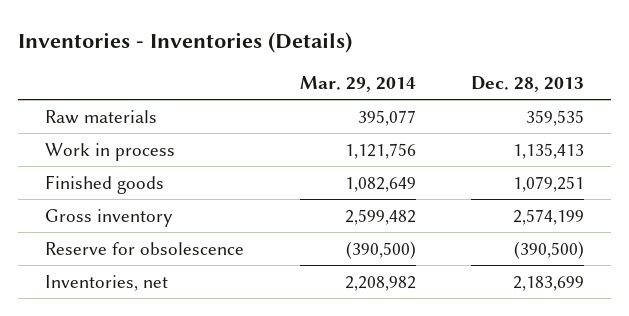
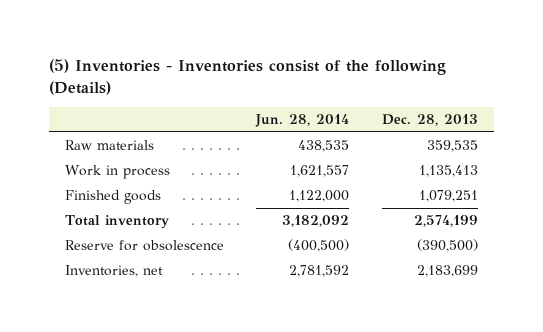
[17,31,352,53] Inventories - Inventories (Details) -> [48,58,446,95] (5) Inventories - Inventories consist of the following (Details)
[299,76,416,93] Mar. 29, 2014 -> none
none -> [255,113,350,127] Jun. 28, 2014
[45,208,174,227] Gross inventory -> [65,215,170,230] Total inventory

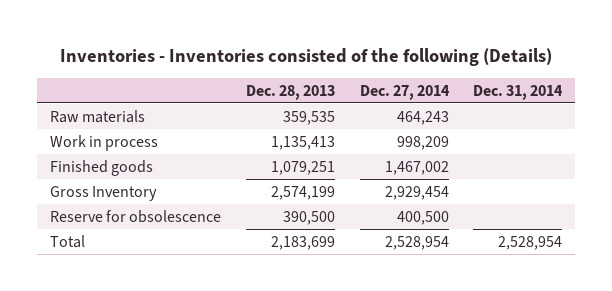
[48,58,446,95] (5) Inventories - Inventories consist of the following (Details) -> [60,47,553,66] Inventories - Inventories consisted of the following (Details)
[255,113,350,127] Jun. 28, 2014 -> none
none -> [359,84,450,100] Dec. 27, 2014
none -> [473,84,564,100] Dec. 31, 2014
[65,215,170,230] Total inventory -> [49,185,157,201] Gross Inventory
[416,239,478,253] (390,500) -> [282,210,335,225] 390,500
[65,265,164,278] Inventories, net -> [49,234,85,248] Total

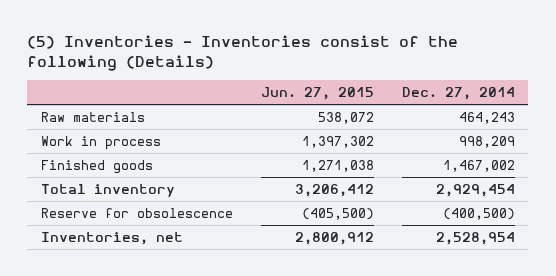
[60,47,553,66] Inventories - Inventories consisted of the following (Details) -> [27,35,459,72] (5) Inventories - Inventories consist of the following (Details)
[245,84,335,100] Dec. 28, 2013 -> none
[473,84,564,100] Dec. 31, 2014 -> none
none -> [260,86,374,100] Jun. 27, 2015
[49,185,157,201] Gross Inventory -> [41,183,176,197] Total inventory
[396,210,449,225] 400,500 -> [442,207,515,220] (400,500)
[49,234,85,248] Total -> [41,231,184,245] Inventories, net

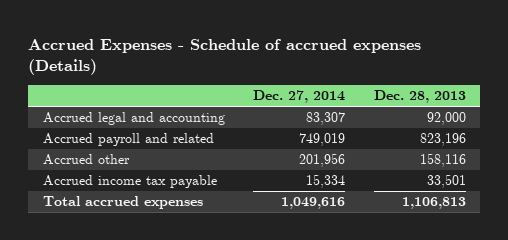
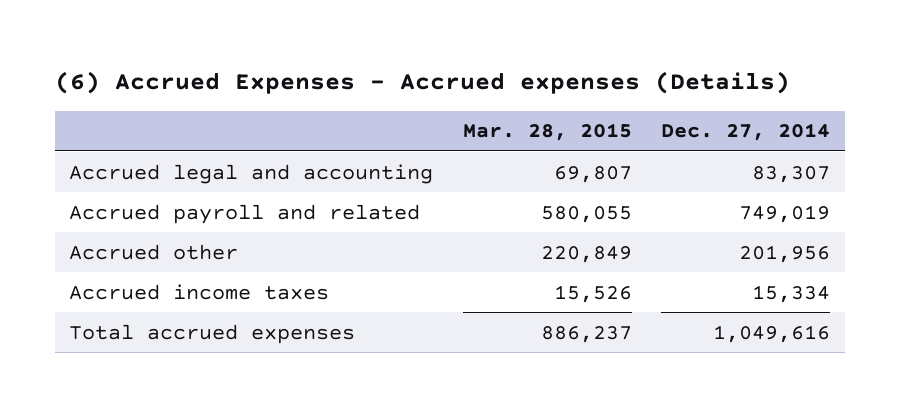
[28,38,422,76] Accrued Expenses - Schedule of accrued expenses (Details) -> [54,70,790,94] (6) Accrued Expenses - Accrued expenses (Details)
[373,90,466,104] Dec. 28, 2013 -> none
none -> [462,123,632,142] Mar. 28, 2015
[42,175,217,189] Accrued income tax payable -> [69,283,330,300] Accrued income taxes

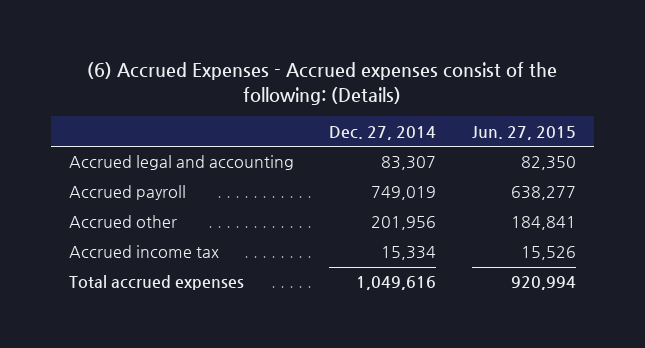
[54,70,790,94] (6) Accrued Expenses - Accrued expenses (Details) -> [87,61,558,105] (6) Accrued Expenses - Accrued expenses consist of the following: (Details)
[462,123,632,142] Mar. 28, 2015 -> none
none -> [471,125,576,140] Jun. 27, 2015
[69,203,421,224] Accrued payroll and related -> [69,185,187,201] Accrued payroll
[69,283,330,300] Accrued income taxes -> [69,245,220,259] Accrued income tax

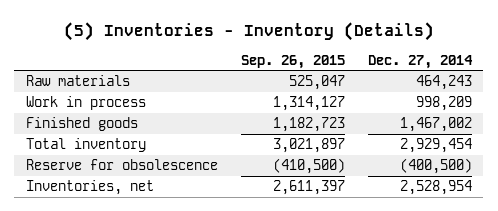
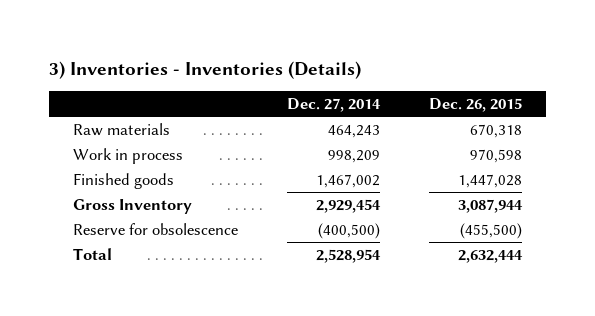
[63,21,434,41] (5) Inventories - Inventory (Details) -> [49,60,362,79] 3) Inventories - Inventories (Details)
[240,54,345,69] Sep. 26, 2015 -> none
none -> [428,98,522,113] Dec. 26, 2015
[25,138,146,153] Total inventory -> [73,198,193,214] Gross Inventory
[25,180,154,196] Inventories, net -> [73,247,113,260] Total

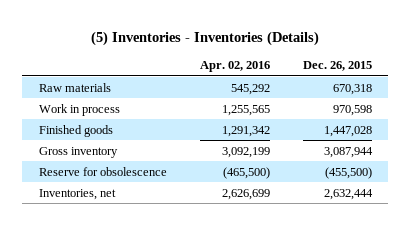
[49,60,362,79] 3) Inventories - Inventories (Details) -> [91,30,320,46] (5) Inventories - Inventories (Details)
[287,98,382,113] Dec. 27, 2014 -> none
none -> [199,61,270,73] Apr. 02, 2016
[73,198,193,214] Gross Inventory -> [38,146,118,158] Gross inventory
[73,247,113,260] Total -> [38,188,116,200] Inventories, net

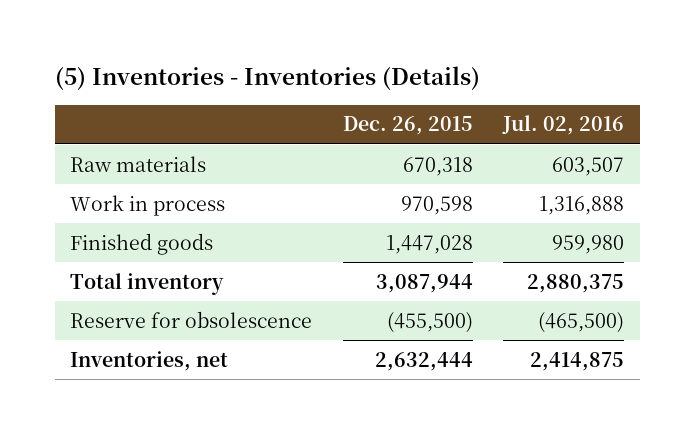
[199,61,270,73] Apr. 02, 2016 -> none
none -> [502,115,625,136] Jul. 02, 2016
[38,146,118,158] Gross inventory -> [70,272,225,295] Total inventory

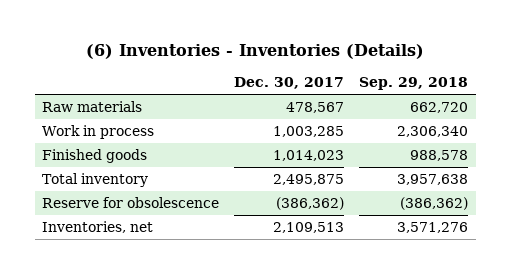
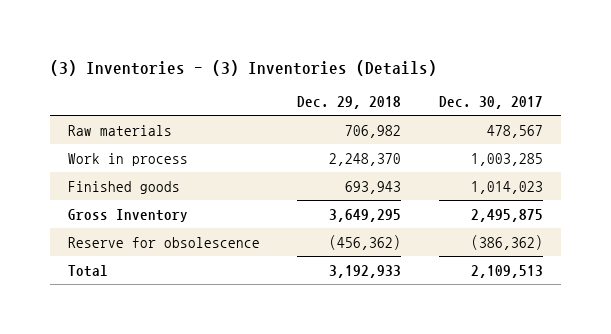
[86,44,425,60] (6) Inventories - Inventories (Details) -> [49,59,437,76] (3) Inventories - (3) Inventories (Details)
[359,77,469,91] Sep. 29, 2018 -> none
none -> [297,95,402,109] Dec. 29, 2018
[42,173,149,188] Total inventory -> [68,208,189,222] Gross Inventory
[42,221,154,234] Inventories, net -> [68,264,109,277] Total

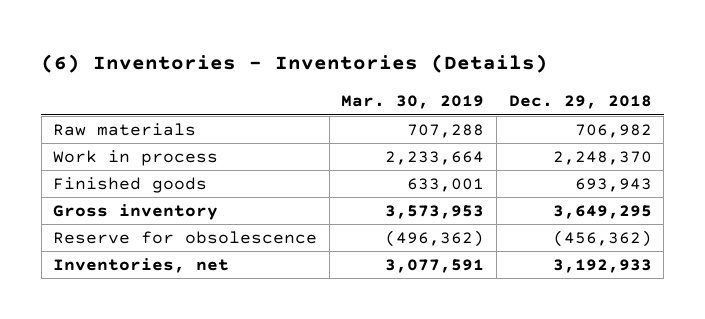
[49,59,437,76] (3) Inventories - (3) Inventories (Details) -> [41,54,549,74] (6) Inventories - Inventories (Details)
[438,95,543,109] Dec. 30, 2017 -> none
none -> [341,95,485,110] Mar. 30, 2019
[68,208,189,222] Gross Inventory -> [53,203,219,220] Gross inventory
[68,264,109,277] Total -> [53,257,230,273] Inventories, net

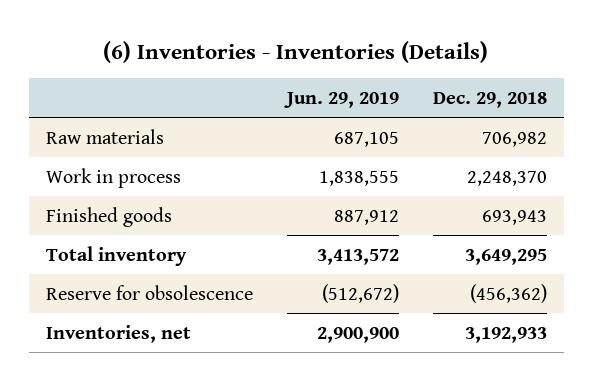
[341,95,485,110] Mar. 30, 2019 -> none
none -> [283,91,399,108] Jun. 29, 2019
[53,203,219,220] Gross inventory -> [45,245,187,266] Total inventory

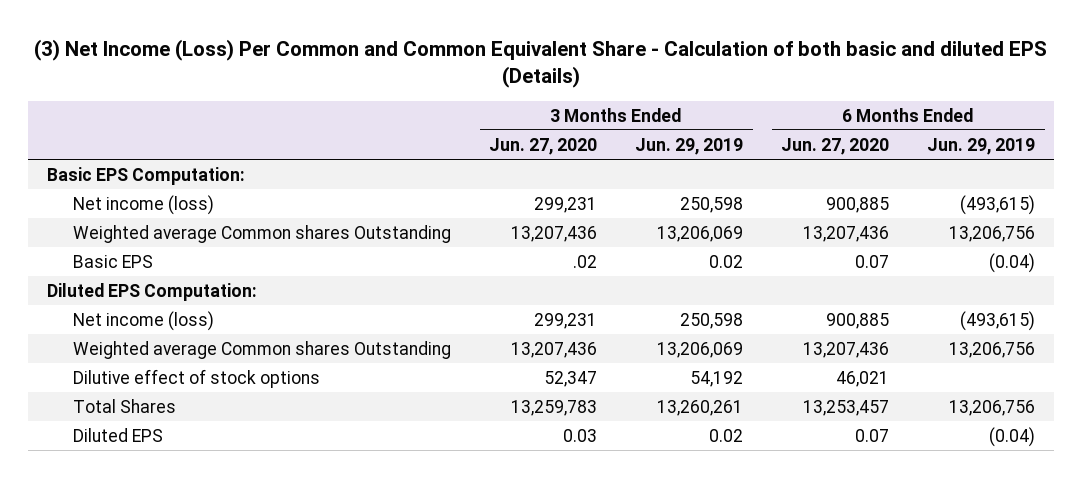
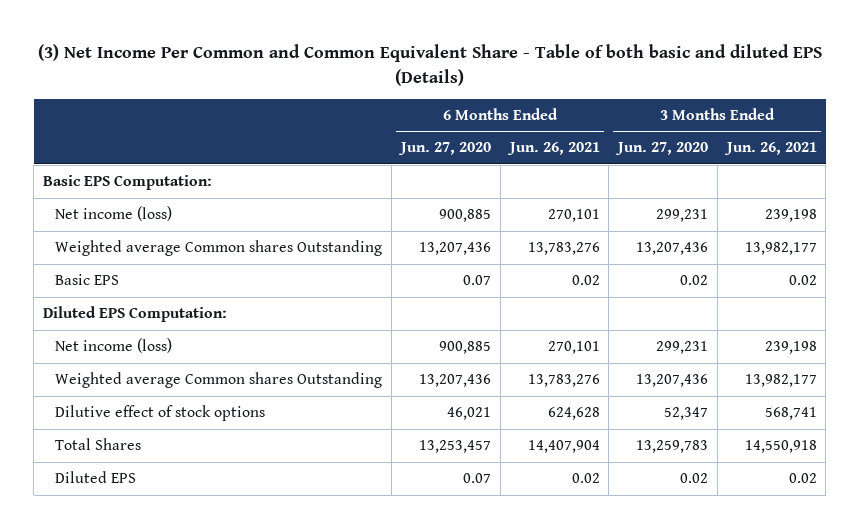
[34,38,1048,89] (3) Net Income (Loss) Per Common and Common Equivalent Share - Calculation of both basic and diluted EPS (Details) -> [37,44,822,86] (3) Net Income Per Common and Common Equivalent Share - Table of both basic and diluted EPS (Details)
[635,137,744,155] Jun. 29, 2019 -> none
[927,137,1036,155] Jun. 29, 2019 -> none
none -> [506,142,600,156] Jun. 26, 2021
none -> [723,142,817,156] Jun. 26, 2021
[573,254,598,268] .02 -> [680,275,709,286] 0.02
[563,428,598,442] 0.03 -> [680,473,709,484] 0.02

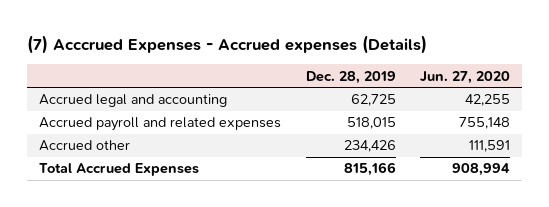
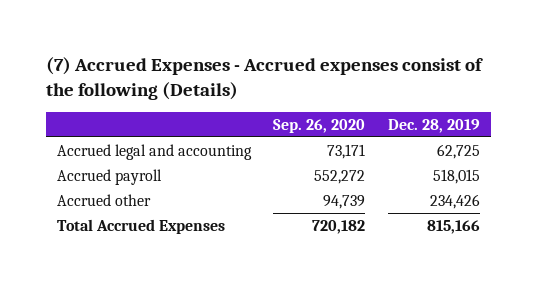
[27,34,428,54] (7) Acccrued Expenses - Accrued expenses (Details) -> [45,56,483,101] (7) Accrued Expenses - Accrued expenses consist of the following (Details)
[419,70,510,84] Jun. 27, 2020 -> none
none -> [273,119,366,134] Sep. 26, 2020
[39,117,282,132] Accrued payroll and related expenses -> [56,168,162,185] Accrued payroll

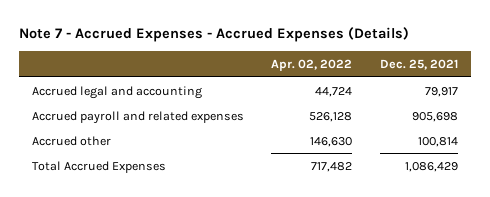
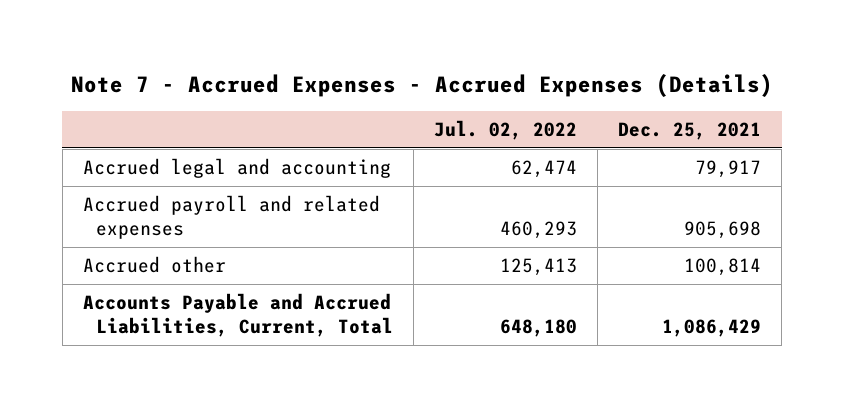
[271,58,353,71] Apr. 02, 2022 -> none
none -> [434,119,578,140] Jul. 02, 2022
[32,160,167,173] Total Accrued Expenses -> [82,293,394,338] Accounts Payable and Accrued Liabilities, Current, Total

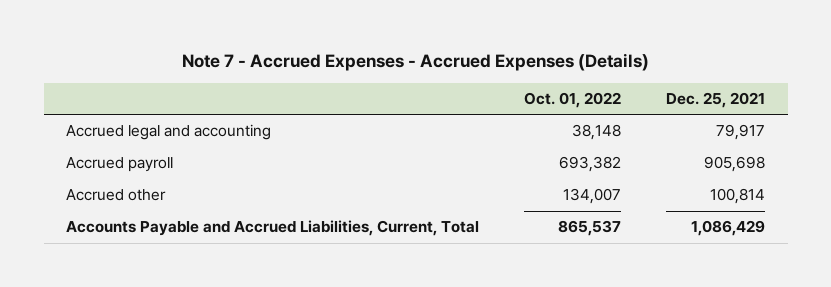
[434,119,578,140] Jul. 02, 2022 -> none
none -> [524,92,622,109] Oct. 01, 2022
[82,195,380,240] Accrued payroll and related expenses -> [66,157,174,173] Accrued payroll

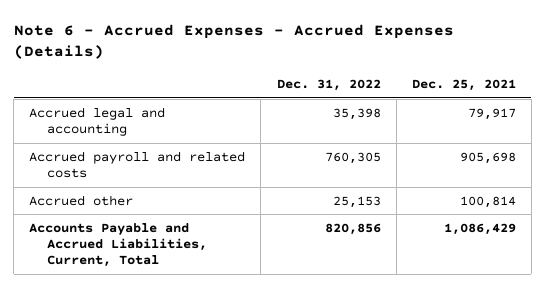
[181,53,649,72] Note 7 - Accrued Expenses - Accrued Expenses (Details) -> [13,24,454,60] Note 6 - Accrued Expenses - Accrued Expenses (Details)
[524,92,622,109] Oct. 01, 2022 -> none
none -> [276,78,381,91] Dec. 31, 2022
[66,157,174,173] Accrued payroll -> [29,150,246,179] Accrued payroll and related costs

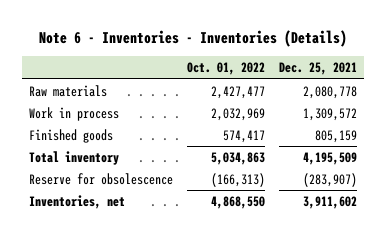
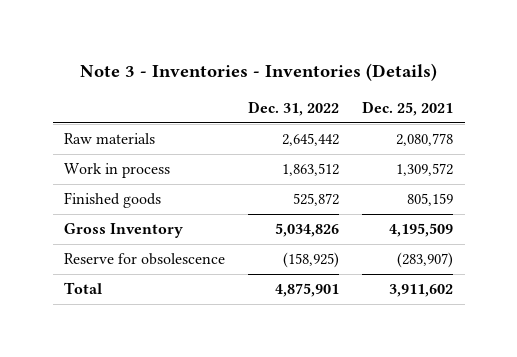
[38,29,347,47] Note 6 - Inventories - Inventories (Details) -> [79,63,437,82] Note 3 - Inventories - Inventories (Details)
[186,62,265,76] Oct. 01, 2022 -> none
none -> [248,101,340,117] Dec. 31, 2022
[29,150,120,165] Total inventory -> [64,222,184,238] Gross Inventory
[29,194,126,209] Inventories, net -> [64,281,103,294] Total

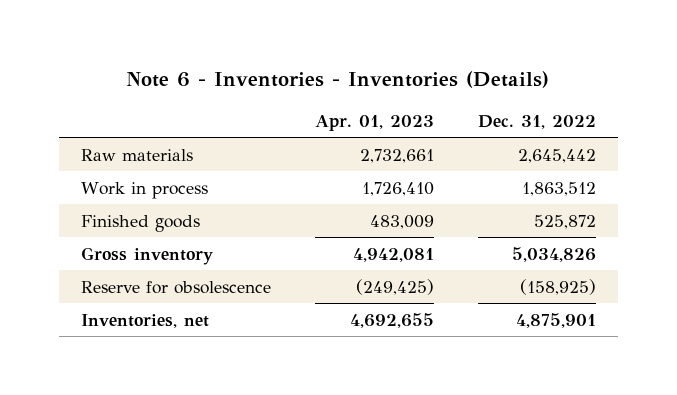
[79,63,437,82] Note 3 - Inventories - Inventories (Details) -> [126,71,550,89] Note 6 - Inventories - Inventories (Details)
[362,101,454,117] Dec. 25, 2021 -> none
none -> [314,114,434,131] Apr. 01, 2023
[64,222,184,238] Gross Inventory -> [80,246,213,265] Gross inventory
[64,281,103,294] Total -> [80,313,209,328] Inventories, net

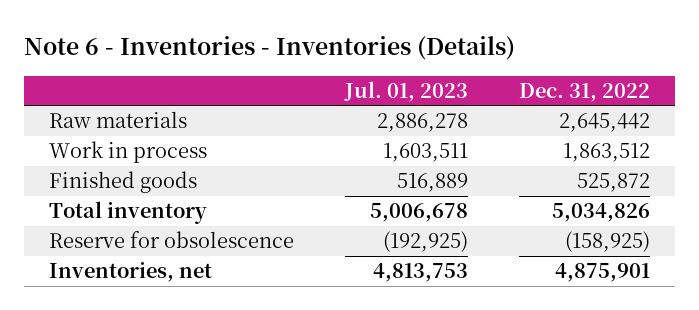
[314,114,434,131] Apr. 01, 2023 -> none
none -> [344,80,469,102] Jul. 01, 2023
[80,246,213,265] Gross inventory -> [49,201,208,225] Total inventory

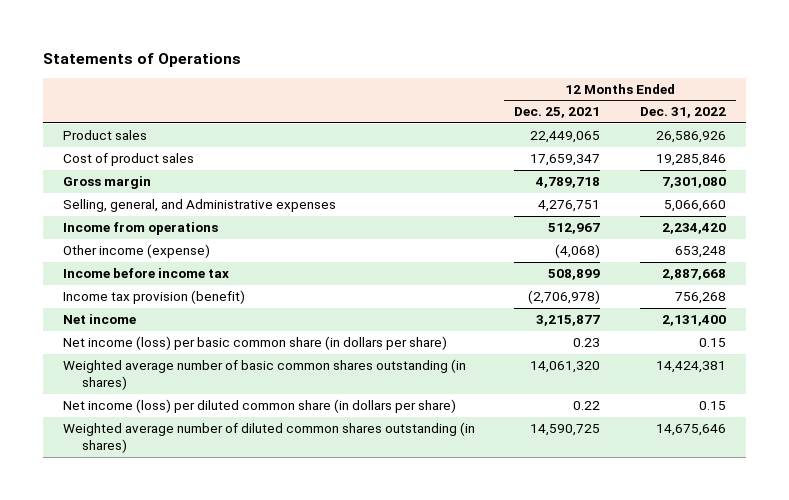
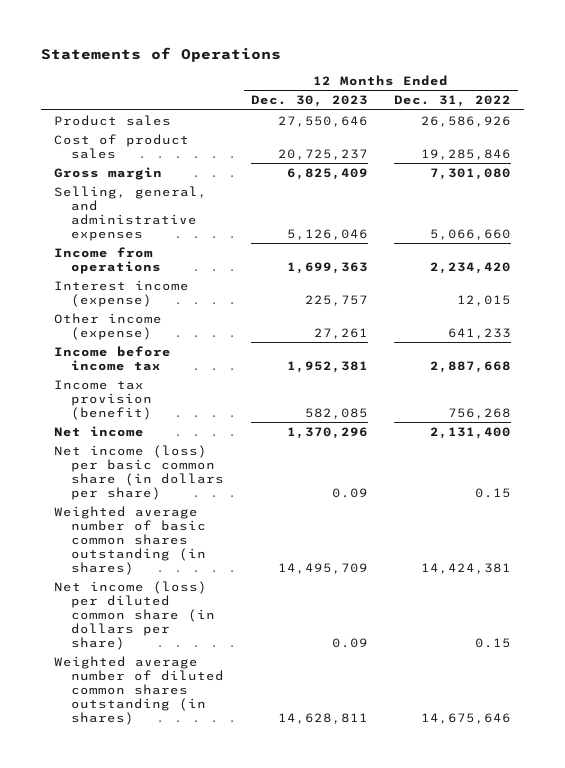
[514,107,601,119] Dec. 25, 2021 -> none
none -> [250,95,368,108] Dec. 30, 2023
[62,199,336,213] Selling, general, and Administrative expenses -> [53,185,207,241] Selling, general, and administrative expenses
none -> [53,279,189,307] Interest income (expense)
[674,246,726,259] 653,248 -> [448,327,512,339] 641,233

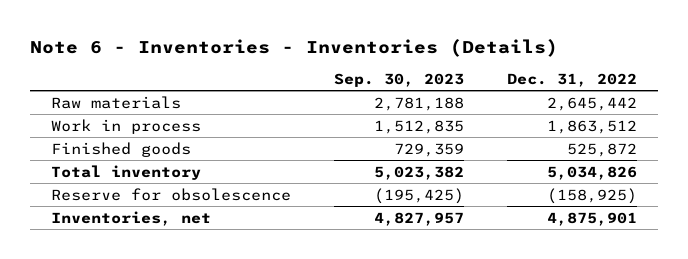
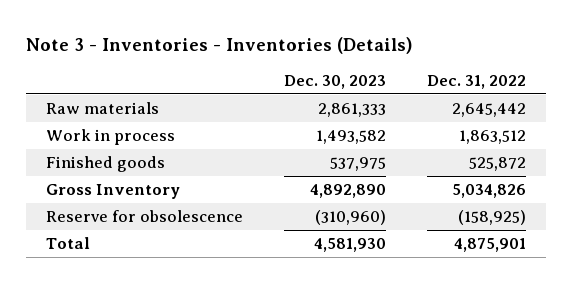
[29,38,558,57] Note 6 - Inventories - Inventories (Details) -> [25,37,413,55] Note 3 - Inventories - Inventories (Details)
[334,72,465,87] Sep. 30, 2023 -> none
none -> [283,75,386,90] Dec. 30, 2023
[51,164,202,180] Total inventory -> [46,183,181,199] Gross Inventory
[51,210,212,226] Inventories, net -> [46,236,91,249] Total

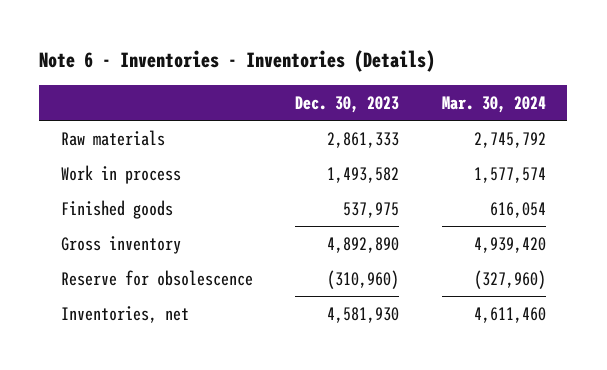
[25,37,413,55] Note 3 - Inventories - Inventories (Details) -> [39,50,436,73] Note 6 - Inventories - Inventories (Details)
[426,75,526,90] Dec. 31, 2022 -> none
none -> [442,95,547,113] Mar. 30, 2024
[46,183,181,199] Gross Inventory -> [60,235,181,254] Gross inventory
[46,236,91,249] Total -> [60,305,189,323] Inventories, net

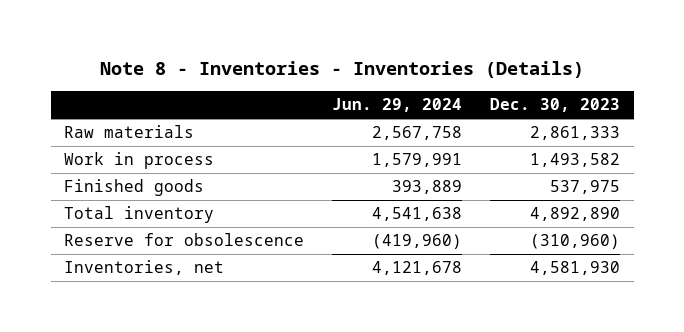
[39,50,436,73] Note 6 - Inventories - Inventories (Details) -> [100,61,585,79] Note 8 - Inventories - Inventories (Details)
[442,95,547,113] Mar. 30, 2024 -> none
none -> [332,98,463,113] Jun. 29, 2024
[60,235,181,254] Gross inventory -> [64,206,215,224] Total inventory

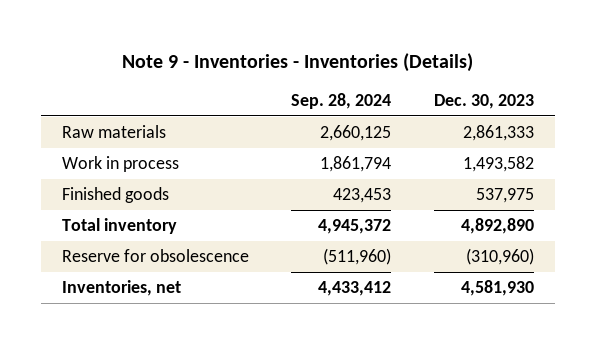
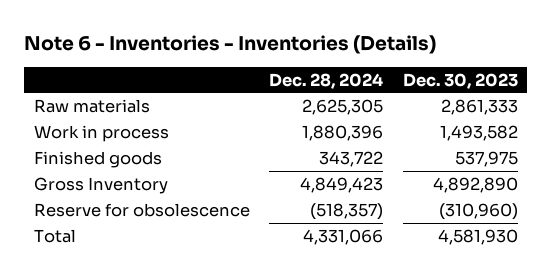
[121,52,473,72] Note 9 - Inventories - Inventories (Details) -> [24,35,437,55] Note 6 - Inventories - Inventories (Details)
[291,93,392,110] Sep. 28, 2024 -> none
none -> [269,72,384,89] Dec. 28, 2024
[61,218,177,235] Total inventory -> [33,176,168,194] Gross Inventory
[61,280,181,297] Inventories, net -> [33,228,76,243] Total

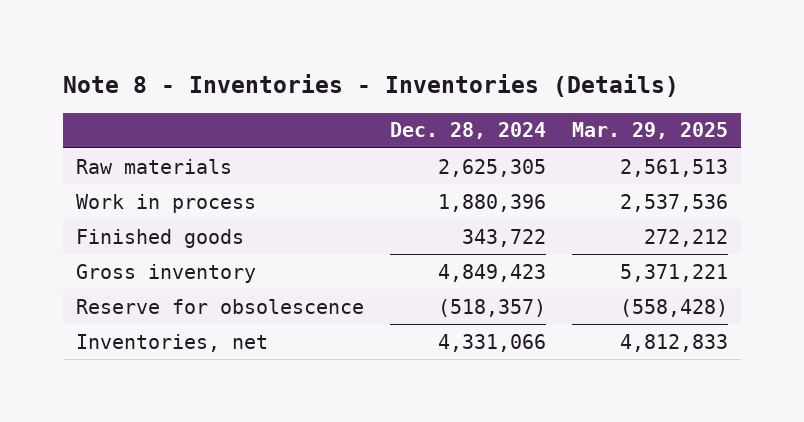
[24,35,437,55] Note 6 - Inventories - Inventories (Details) -> [62,74,679,98] Note 8 - Inventories - Inventories (Details)
[402,72,518,89] Dec. 30, 2023 -> none
none -> [572,122,729,140] Mar. 29, 2025
[33,176,168,194] Gross Inventory -> [75,263,256,283] Gross inventory
[33,228,76,243] Total -> [75,333,268,352] Inventories, net

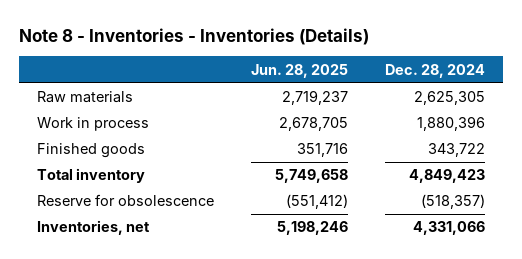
[572,122,729,140] Mar. 29, 2025 -> none
none -> [250,63,348,78] Jun. 28, 2025
[75,263,256,283] Gross inventory -> [37,168,146,184] Total inventory

